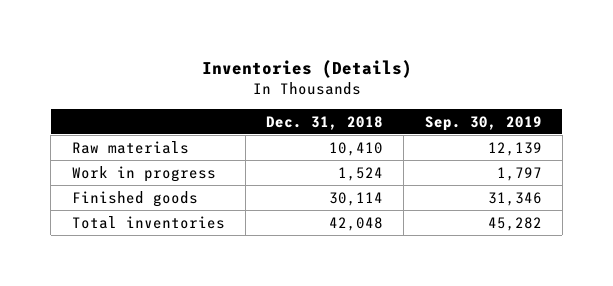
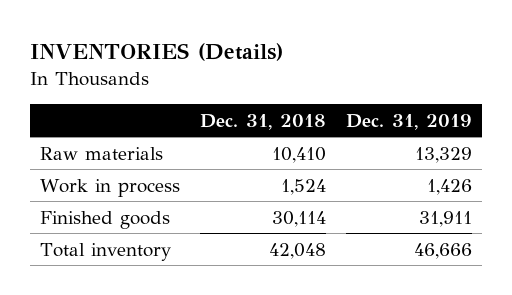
[201,60,412,79] Inventories (Details) -> [29,43,283,62] INVENTORIES (Details)
[424,115,542,131] Sep. 30, 2019 -> none
none -> [345,113,472,130] Dec. 31, 2019
[71,165,216,182] Work in progress -> [39,178,180,197] Work in process
[71,215,225,229] Total inventories -> [39,242,171,261] Total inventory

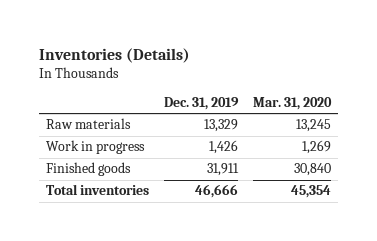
[29,43,283,62] INVENTORIES (Details) -> [39,48,191,64] Inventories (Details)
[199,113,326,130] Dec. 31, 2018 -> none
none -> [252,97,332,111] Mar. 31, 2020
[39,178,180,197] Work in process -> [46,140,146,155] Work in progress
[39,242,171,261] Total inventory -> [46,184,150,196] Total inventories

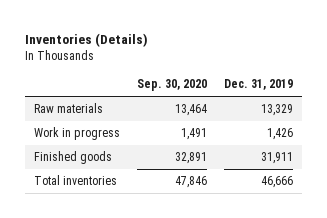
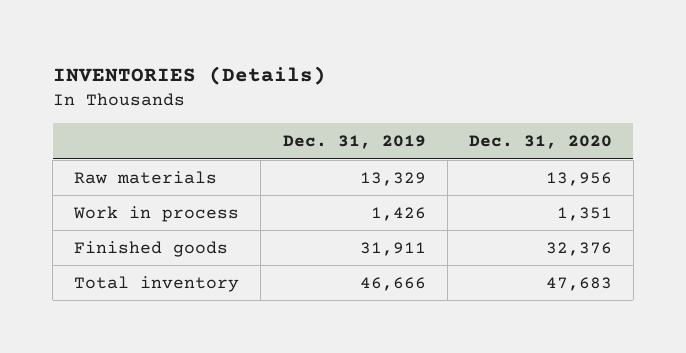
[25,32,149,47] Inventories (Details) -> [52,65,326,85] INVENTORIES (Details)
[137,79,208,92] Sep. 30, 2020 -> none
none -> [468,135,612,150] Dec. 31, 2020
[33,127,120,141] Work in progress -> [73,205,240,222] Work in process
[33,175,117,186] Total inventories -> [74,275,240,292] Total inventory

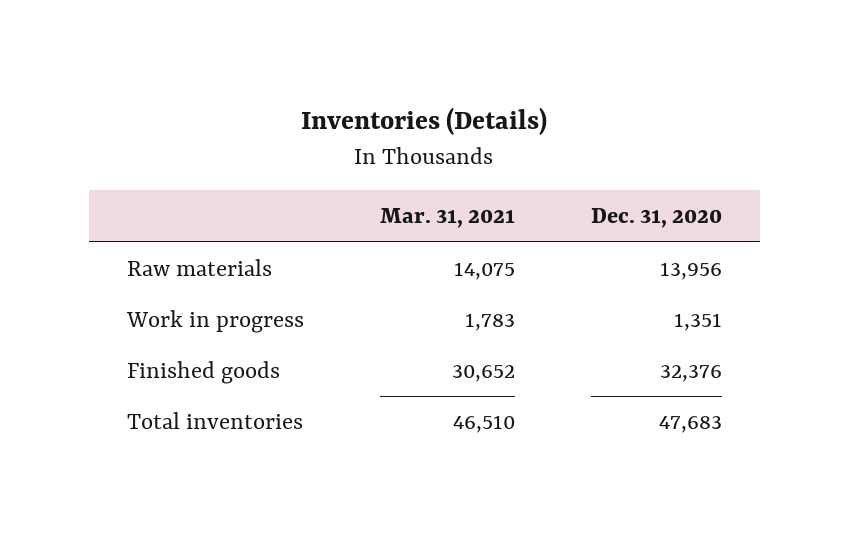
[52,65,326,85] INVENTORIES (Details) -> [301,107,548,136] Inventories (Details)
[282,135,426,150] Dec. 31, 2019 -> none
none -> [379,208,515,229] Mar. 31, 2021
[73,205,240,222] Work in process -> [125,309,304,333] Work in progress
[74,275,240,292] Total inventory -> [126,411,303,429] Total inventories

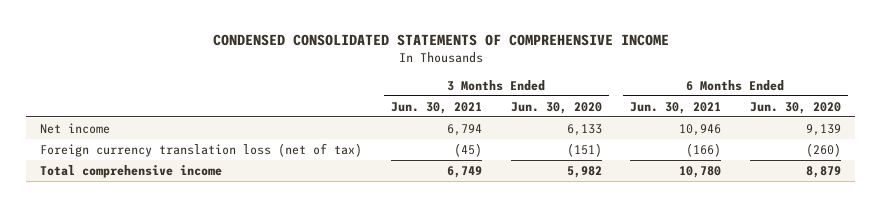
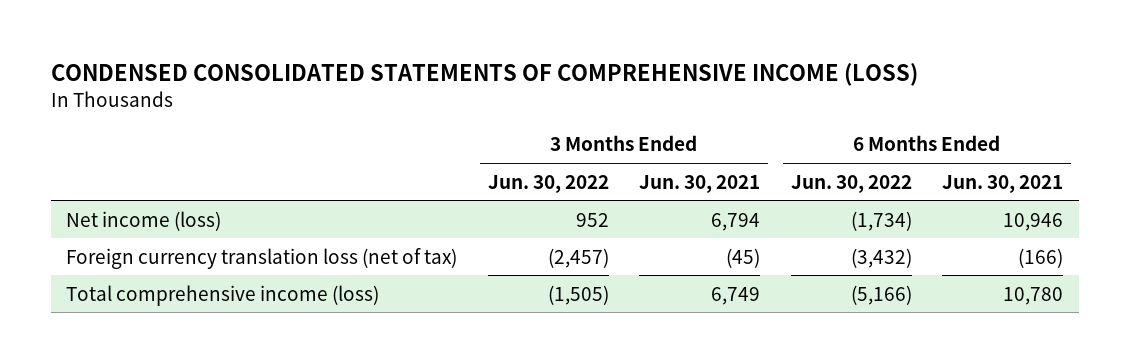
[212,34,669,47] CONDENSED CONSOLIDATED STATEMENTS OF COMPREHENSIVE INCOME -> [51,62,919,86] CONDENSED CONSOLIDATED STATEMENTS OF COMPREHENSIVE INCOME (LOSS)
[510,101,602,114] Jun. 30, 2020 -> none
[749,101,841,114] Jun. 30, 2020 -> none
none -> [487,174,609,193] Jun. 30, 2022
none -> [790,174,912,193] Jun. 30, 2022
[40,122,111,134] Net income -> [66,210,222,231] Net income (loss)
[40,164,223,178] Total comprehensive income -> [66,284,380,306] Total comprehensive income (loss)

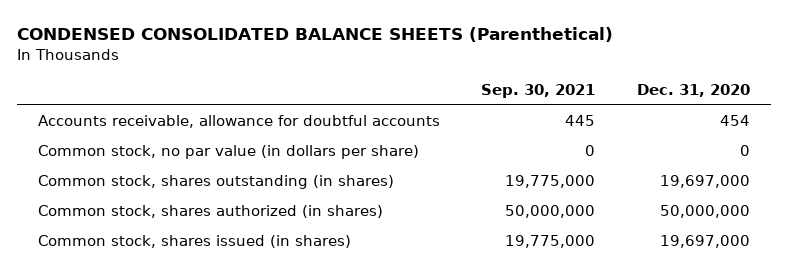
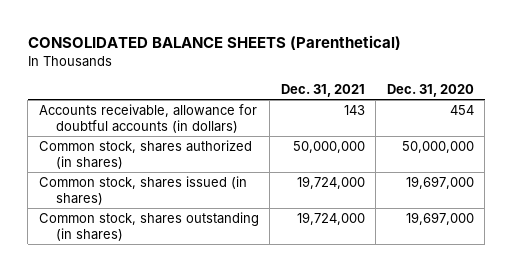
[16,26,613,42] CONDENSED CONSOLIDATED BALANCE SHEETS (Parenthetical) -> [27,35,401,51] CONSOLIDATED BALANCE SHEETS (Parenthetical)
[481,84,596,99] Sep. 30, 2021 -> none
none -> [280,84,365,98] Dec. 31, 2021
[37,145,419,160] Common stock, no par value (in dollars per share) -> none
[37,115,440,129] Accounts receivable, allowance for doubtful accounts -> [38,103,257,133] Accounts receivable, allowance for doubtful accounts (in dollars)
[37,175,394,190] Common stock, shares outstanding (in shares) -> [38,211,259,241] Common stock, shares outstanding (in shares)

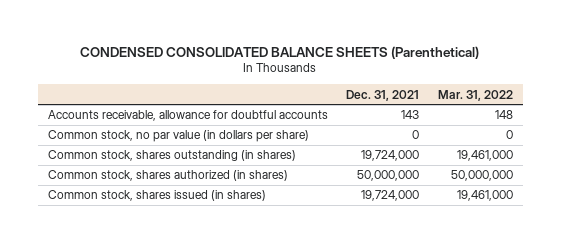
[27,35,401,51] CONSOLIDATED BALANCE SHEETS (Parenthetical) -> [80,45,480,59] CONDENSED CONSOLIDATED BALANCE SHEETS (Parenthetical)
[386,84,474,98] Dec. 31, 2020 -> none
none -> [438,89,514,101] Mar. 31, 2022
[38,103,257,133] Accounts receivable, allowance for doubtful accounts (in dollars) -> [47,110,328,122] Accounts receivable, allowance for doubtful accounts
none -> [47,130,309,143] Common stock, no par value (in dollars per share)
[38,211,259,241] Common stock, shares outstanding (in shares) -> [47,150,296,162] Common stock, shares outstanding (in shares)

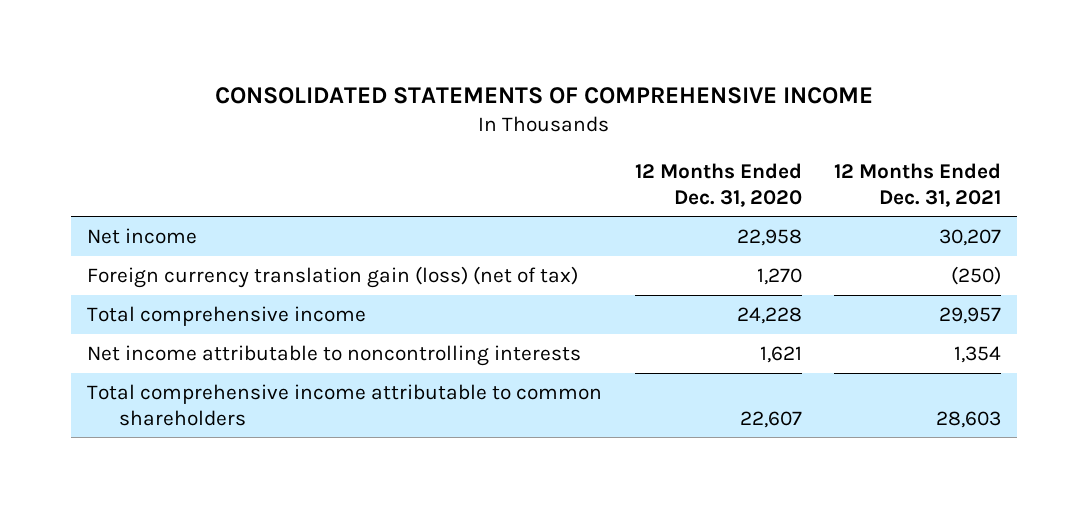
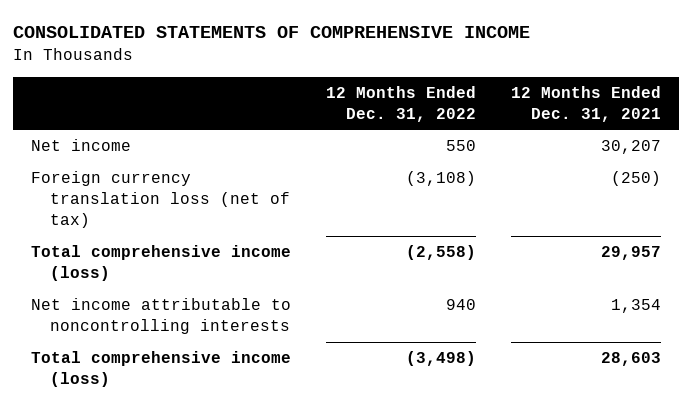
[634,163,802,207] 12 Months Ended Dec. 31, 2020 -> none
none -> [326,85,477,122] 12 Months Ended Dec. 31, 2022
[87,265,579,288] Foreign currency translation gain (loss) (net of tax) -> [30,171,291,229] Foreign currency translation loss (net of tax)
[87,305,367,326] Total comprehensive income -> [30,245,291,282] Total comprehensive income (loss)
[87,383,603,426] Total comprehensive income attributable to common shareholders -> [30,351,291,388] Total comprehensive income (loss)

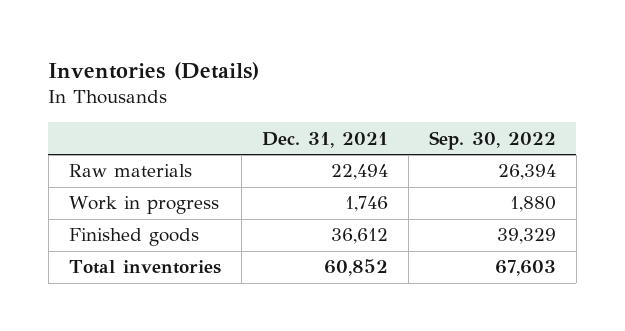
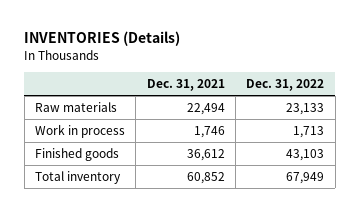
[48,61,260,80] Inventories (Details) -> [24,31,181,47] INVENTORIES (Details)
[428,130,556,150] Sep. 30, 2022 -> none
none -> [246,78,325,91] Dec. 31, 2022
[68,196,219,215] Work in progress -> [35,124,126,139] Work in process
[68,260,221,275] Total inventories -> [35,171,122,185] Total inventory

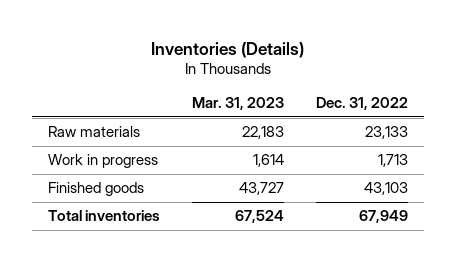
[24,31,181,47] INVENTORIES (Details) -> [150,41,304,58] Inventories (Details)
[146,78,225,91] Dec. 31, 2021 -> none
none -> [191,97,284,111] Mar. 31, 2023
[35,124,126,139] Work in process -> [47,154,158,169] Work in progress
[35,171,122,185] Total inventory -> [47,210,160,222] Total inventories

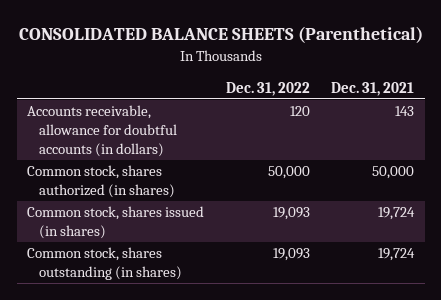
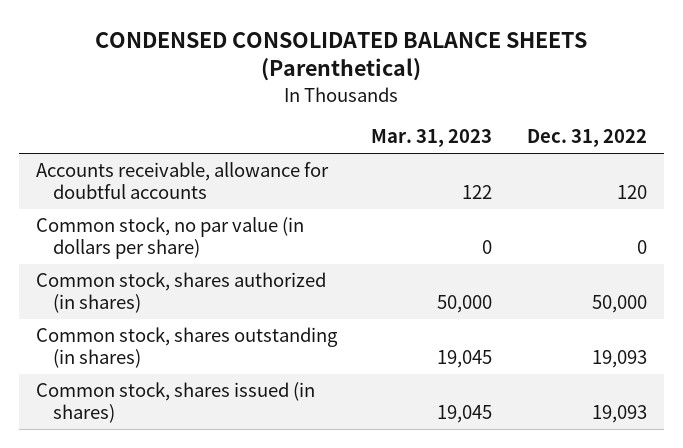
[18,26,423,44] CONSOLIDATED BALANCE SHEETS (Parenthetical) -> [95,31,588,82] CONDENSED CONSOLIDATED BALANCE SHEETS (Parenthetical)
[330,81,414,96] Dec. 31, 2021 -> none
none -> [371,129,493,148] Mar. 31, 2023
[27,105,177,157] Accounts receivable, allowance for doubtful accounts (in dollars) -> [35,162,329,200] Accounts receivable, allowance for doubtful accounts
none -> [35,217,304,260] Common stock, no par value (in dollars per share)
[27,206,205,240] Common stock, shares issued (in shares) -> [35,382,315,424] Common stock, shares issued (in shares)

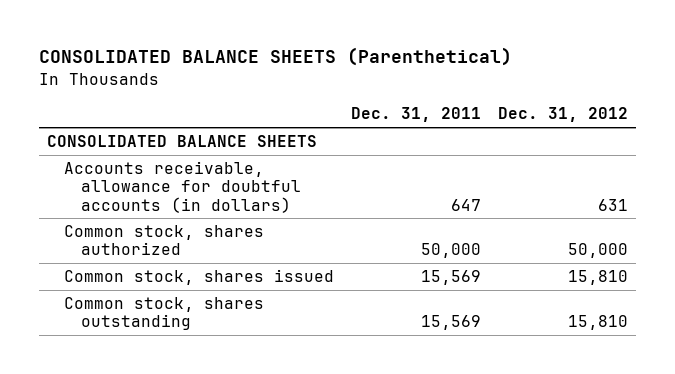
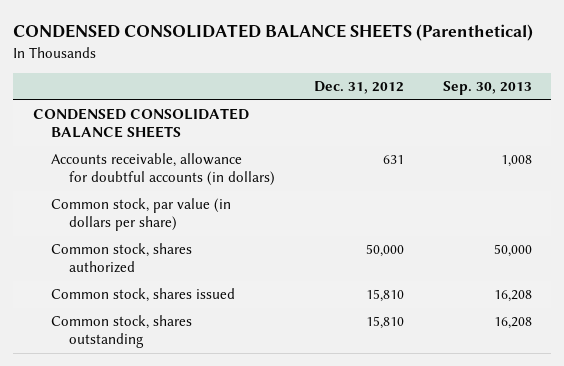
[38,47,512,67] CONSOLIDATED BALANCE SHEETS (Parenthetical) -> [13,23,534,41] CONDENSED CONSOLIDATED BALANCE SHEETS (Parenthetical)
[350,107,481,123] Dec. 31, 2011 -> none
none -> [442,81,532,96] Sep. 30, 2013
[47,135,318,148] CONSOLIDATED BALANCE SHEETS -> [32,108,249,139] CONDENSED CONSOLIDATED BALANCE SHEETS
none -> [50,198,231,232] Common stock, par value (in dollars per share)

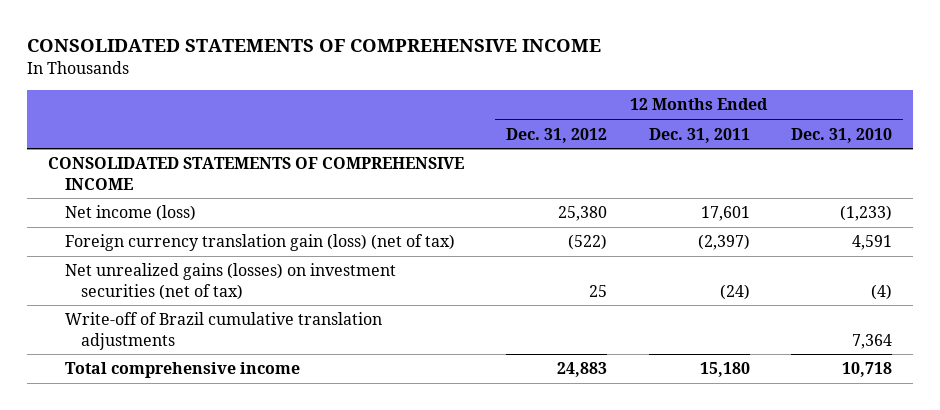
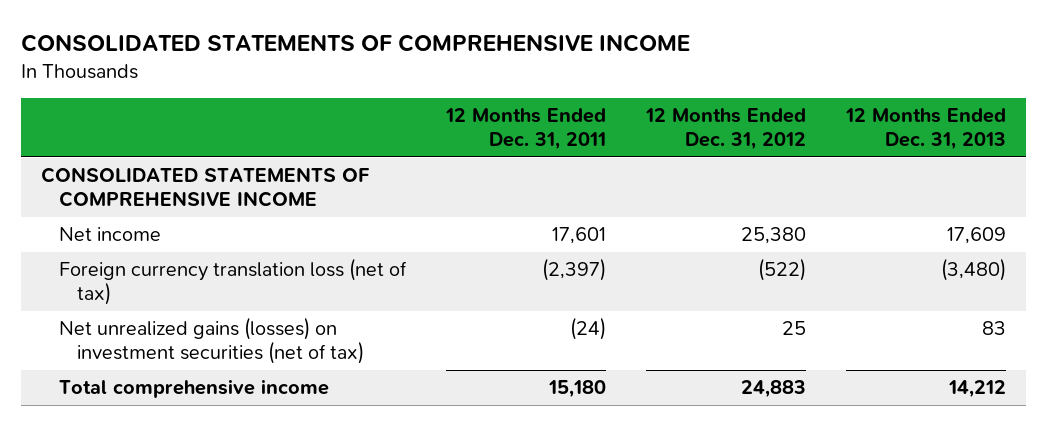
[791,127,893,143] Dec. 31, 2010 -> none
none -> [844,108,1006,150] 12 Months Ended Dec. 31, 2013
[64,205,196,222] Net income (loss) -> [58,227,161,242] Net income
[64,234,455,252] Foreign currency translation gain (loss) (net of tax) -> [58,258,407,305] Foreign currency translation loss (net of tax)
[64,312,382,350] Write-off of Brazil cumulative translation adjustments -> none

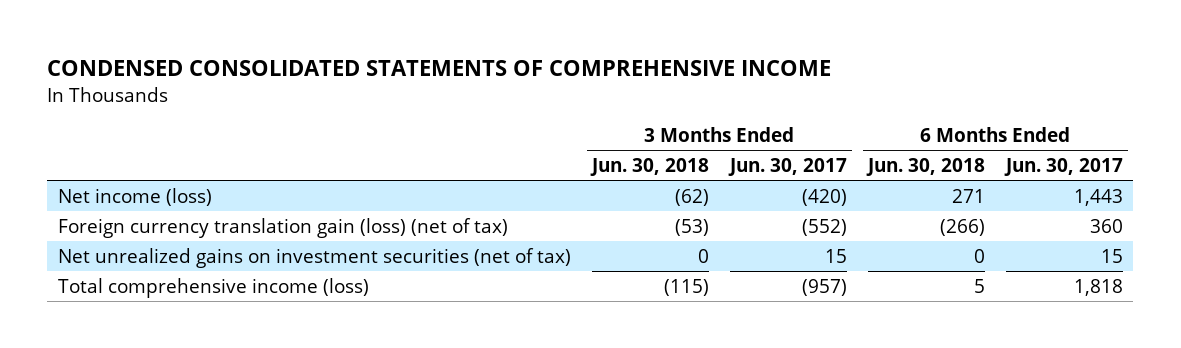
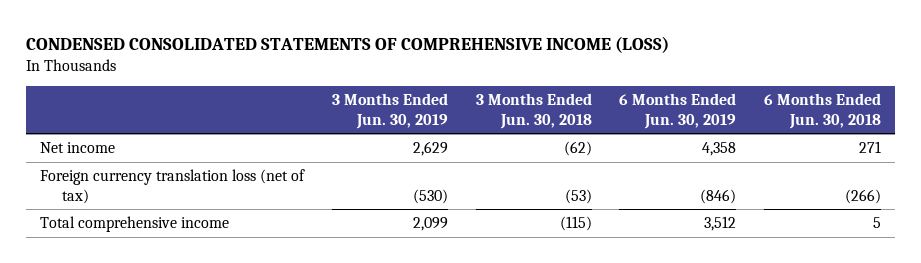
[47,60,832,77] CONDENSED CONSOLIDATED STATEMENTS OF COMPREHENSIVE INCOME -> [26,36,670,54] CONDENSED CONSOLIDATED STATEMENTS OF COMPREHENSIVE INCOME (LOSS)
[727,158,847,177] Jun. 30, 2017 -> none
[1003,158,1123,177] Jun. 30, 2017 -> none
none -> [331,93,448,129] 3 Months Ended Jun. 30, 2019
none -> [619,93,737,129] 6 Months Ended Jun. 30, 2019
[57,247,571,268] Net unrealized gains on investment securities (net of tax) -> none
[57,187,212,206] Net income (loss) -> [40,142,116,154] Net income
[57,217,508,238] Foreign currency translation gain (loss) (net of tax) -> [40,169,306,204] Foreign currency translation loss (net of tax)
[57,277,369,298] Total comprehensive income (loss) -> [40,216,230,233] Total comprehensive income

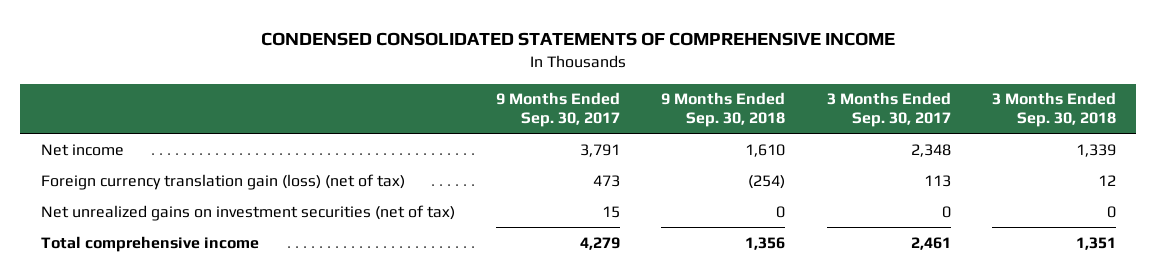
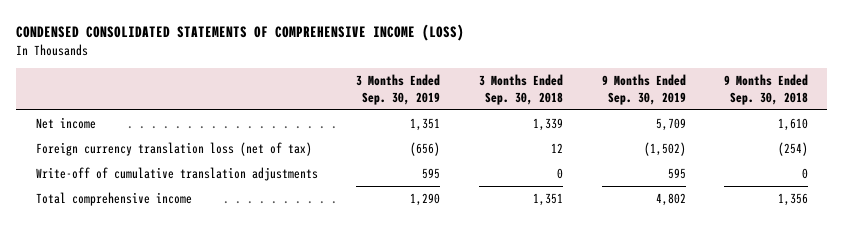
[261,32,896,47] CONDENSED CONSOLIDATED STATEMENTS OF COMPREHENSIVE INCOME -> [16,24,465,42] CONDENSED CONSOLIDATED STATEMENTS OF COMPREHENSIVE INCOME (LOSS)
[496,92,621,128] 9 Months Ended Sep. 30, 2017 -> none
[826,92,951,128] 3 Months Ended Sep. 30, 2017 -> none
none -> [356,74,441,106] 3 Months Ended Sep. 30, 2019
none -> [601,74,686,106] 9 Months Ended Sep. 30, 2019
[40,204,455,221] Net unrealized gains on investment securities (net of tax) -> none
[40,173,405,190] Foreign currency translation gain (loss) (net of tax) -> [35,142,312,157] Foreign currency translation loss (net of tax)
none -> [35,167,318,182] Write-off of cumulative translation adjustments

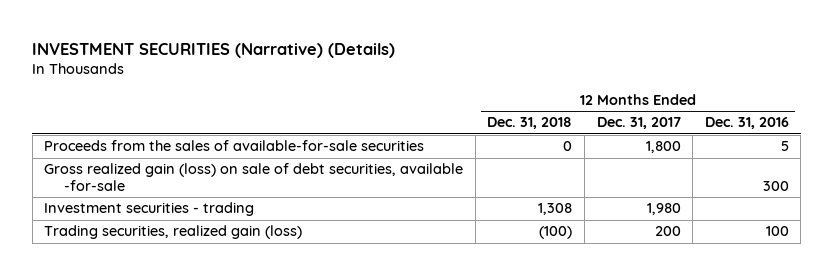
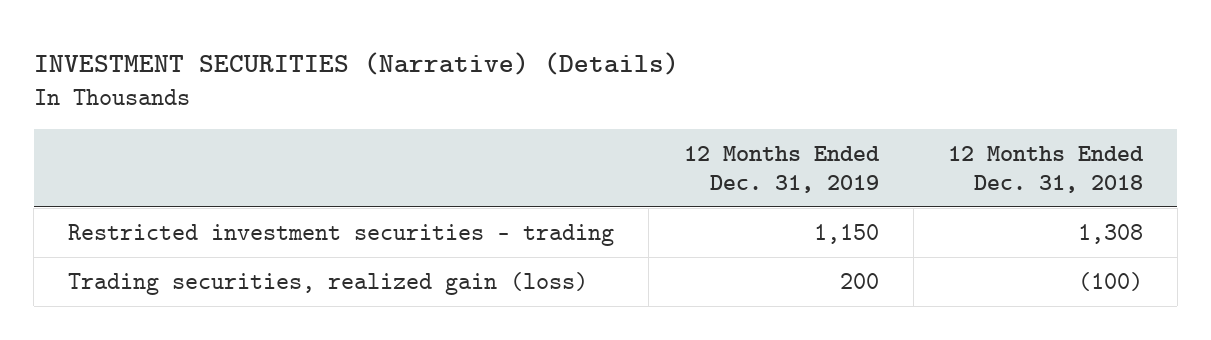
[596,117,681,130] Dec. 31, 2017 -> none
[704,117,789,130] Dec. 31, 2016 -> none
none -> [683,145,880,193] 12 Months Ended Dec. 31, 2019
[44,140,425,152] Proceeds from the sales of available-for-sale securities -> none
[44,163,464,192] Gross realized gain (loss) on sale of debt securities, available -for-sale -> none
[44,202,255,217] Investment securities - trading -> [68,223,615,246] Restricted investment securities - trading

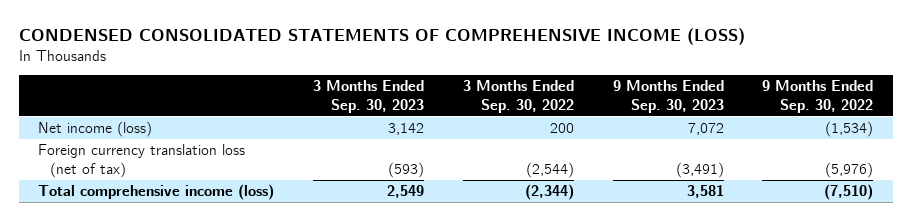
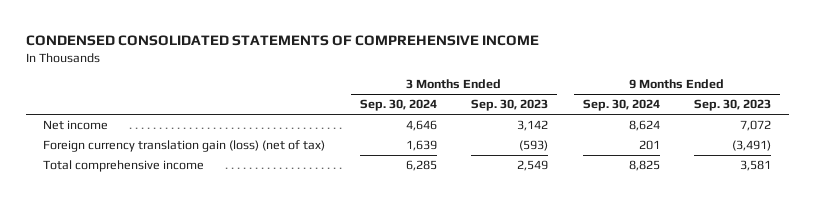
[18,28,745,46] CONDENSED CONSOLIDATED STATEMENTS OF COMPREHENSIVE INCOME (LOSS) -> [25,35,539,47] CONDENSED CONSOLIDATED STATEMENTS OF COMPREHENSIVE INCOME
[462,79,574,113] 3 Months Ended Sep. 30, 2022 -> none
[762,79,874,113] 9 Months Ended Sep. 30, 2022 -> none
none -> [359,99,437,112] Sep. 30, 2024
none -> [582,99,660,112] Sep. 30, 2024
[38,121,153,138] Net income (loss) -> [43,120,109,131] Net income
[38,144,246,178] Foreign currency translation loss (net of tax) -> [43,140,326,153] Foreign currency translation gain (loss) (net of tax)
[38,184,275,201] Total comprehensive income (loss) -> [43,160,205,173] Total comprehensive income

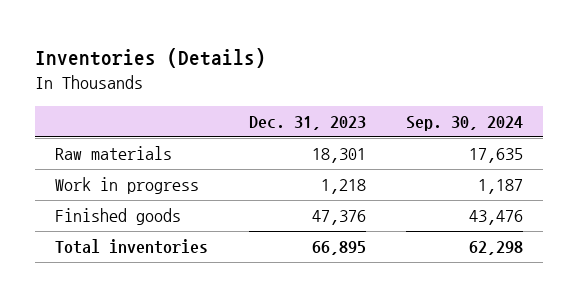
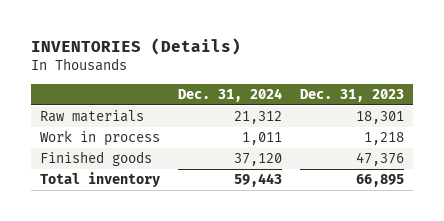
[35,47,267,68] Inventories (Details) -> [30,37,241,55] INVENTORIES (Details)
[406,116,524,132] Sep. 30, 2024 -> none
none -> [177,88,282,103] Dec. 31, 2024
[55,177,200,195] Work in progress -> [39,130,160,147] Work in process
[55,239,209,255] Total inventories -> [39,172,160,188] Total inventory

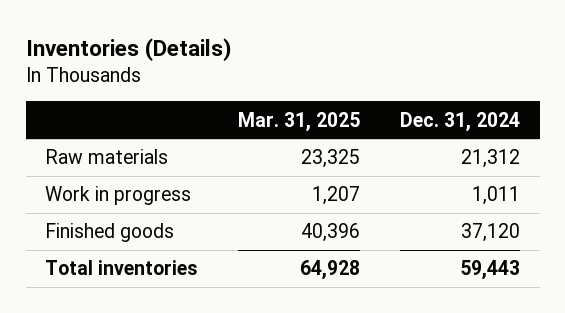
[30,37,241,55] INVENTORIES (Details) -> [25,37,231,61] Inventories (Details)
[300,89,405,103] Dec. 31, 2023 -> none
none -> [238,111,361,132] Mar. 31, 2025
[39,130,160,147] Work in process -> [45,186,192,206] Work in progress
[39,172,160,188] Total inventory -> [45,260,199,276] Total inventories

